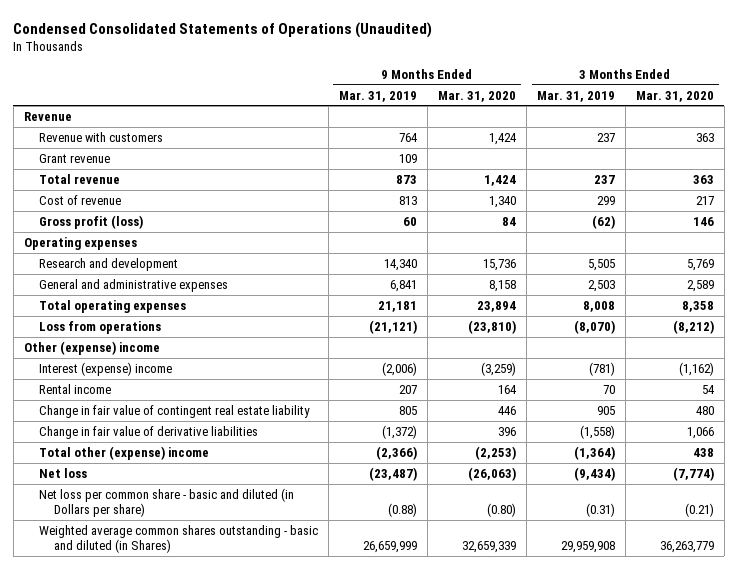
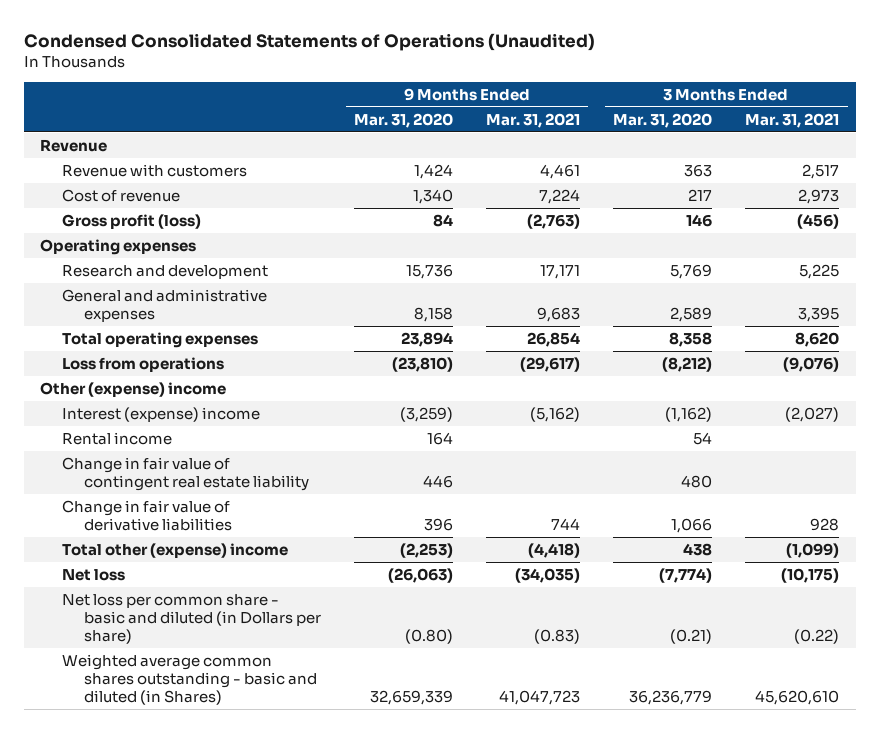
[338,90,417,102] Mar. 31, 2019 -> none
[536,90,615,102] Mar. 31, 2019 -> none
none -> [486,112,581,128] Mar. 31, 2021
none -> [745,112,840,128] Mar. 31, 2021
[38,153,110,163] Grant revenue -> none
[38,173,120,184] Total revenue -> none
[659,541,714,554] 36,263,779 -> [629,690,713,706] 36,236,779

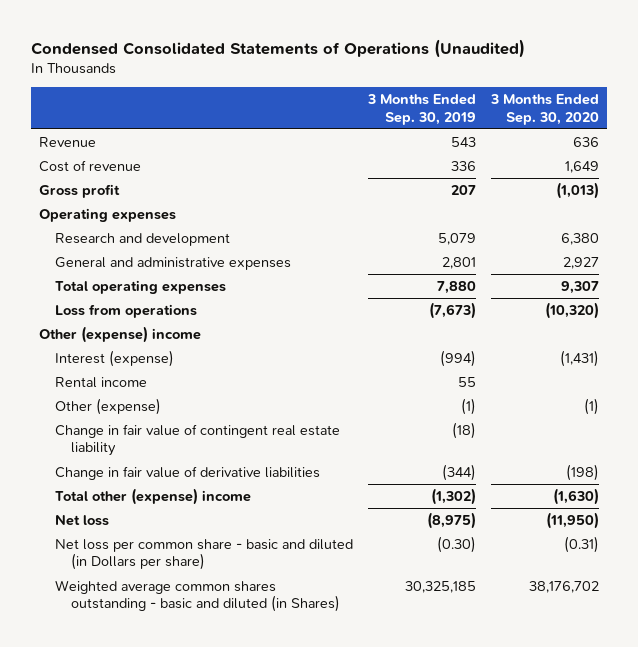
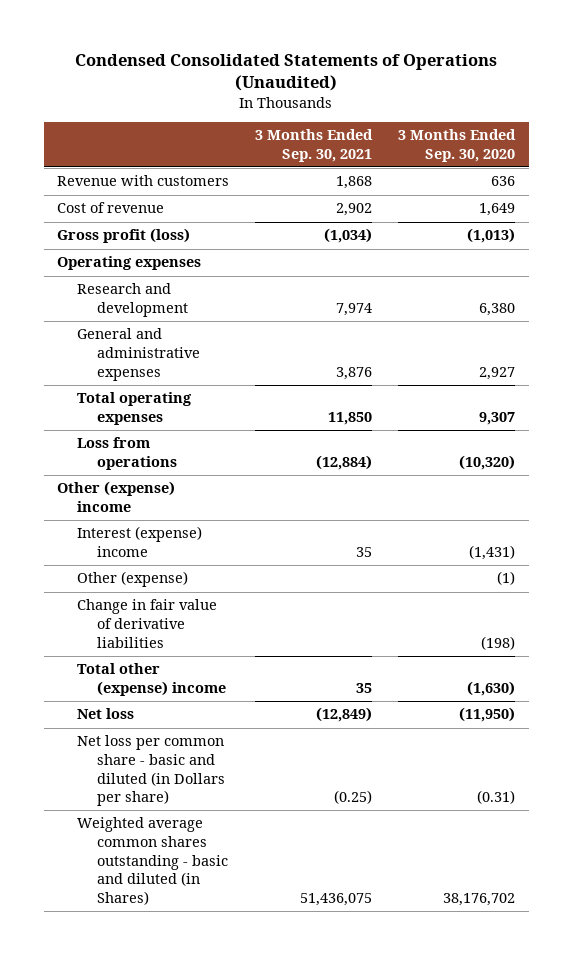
[367,94,477,125] 3 Months Ended Sep. 30, 2019 -> none
none -> [255,129,374,162] 3 Months Ended Sep. 30, 2021
[38,136,96,147] Revenue -> [56,175,229,187] Revenue with customers
[38,183,120,198] Gross profit -> [56,228,190,244] Gross profit (loss)
[55,376,148,388] Rental income -> none
[55,349,175,367] Interest (expense) -> [77,526,203,558] Interest (expense) income
[55,423,341,457] Change in fair value of contingent real estate liability -> none

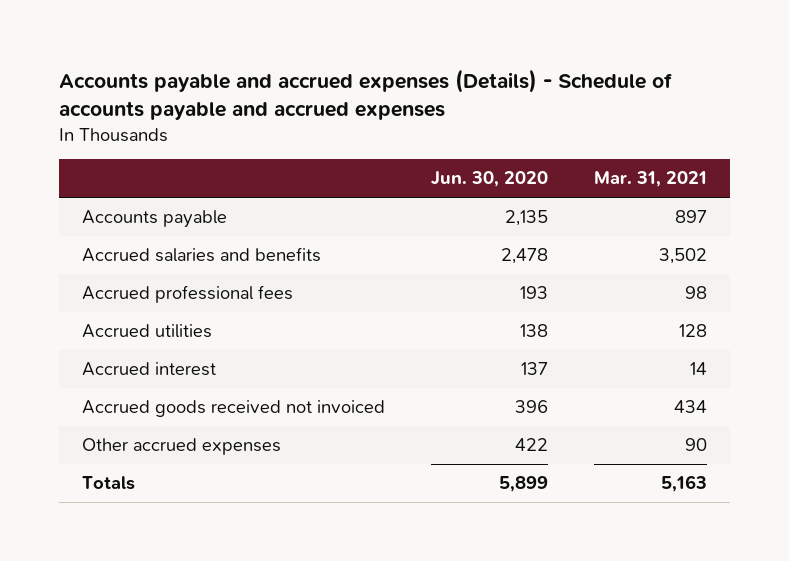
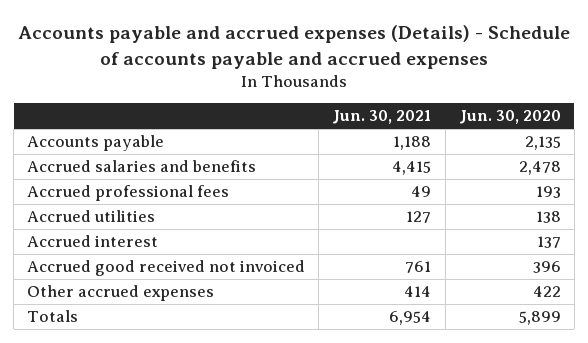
[593,171,707,188] Mar. 31, 2021 -> none
none -> [332,110,432,125] Jun. 30, 2021
[82,400,386,418] Accrued goods received not invoiced -> [27,260,306,277] Accrued good received not invoiced

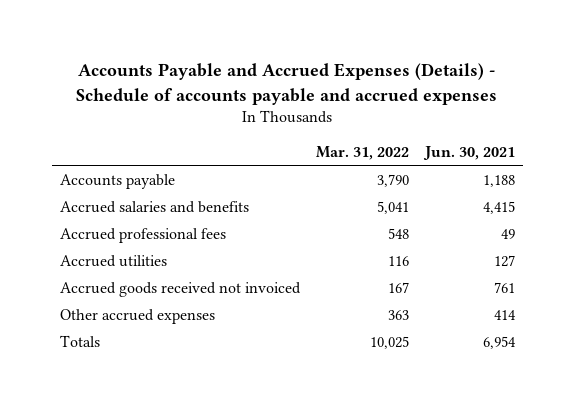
[17,25,570,69] Accounts payable and accrued expenses (Details) - Schedule of accounts payable and accrued expenses -> [76,63,498,105] Accounts Payable and Accrued Expenses (Details) - Schedule of accounts payable and accrued expenses
[458,110,561,125] Jun. 30, 2020 -> none
none -> [315,145,409,160] Mar. 31, 2022
[27,235,159,248] Accrued interest -> none
[27,260,306,277] Accrued good received not invoiced -> [59,281,301,297] Accrued goods received not invoiced

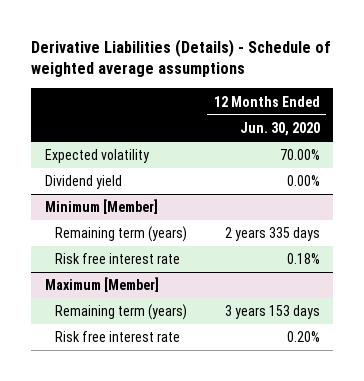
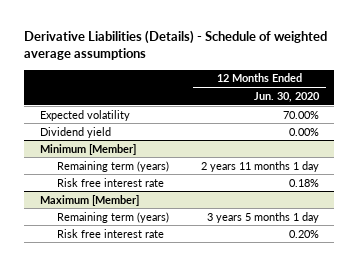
[224,227,320,242] 2 years 335 days -> [200,160,319,172] 2 years 11 months 1 day
[224,305,320,320] 3 years 153 days -> [206,211,319,223] 3 years 5 months 1 day

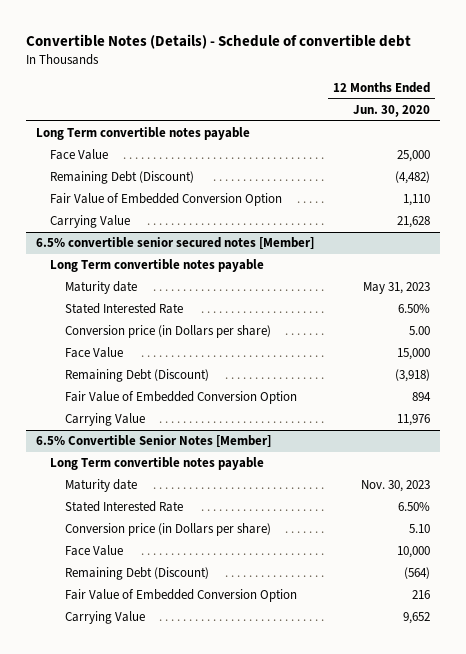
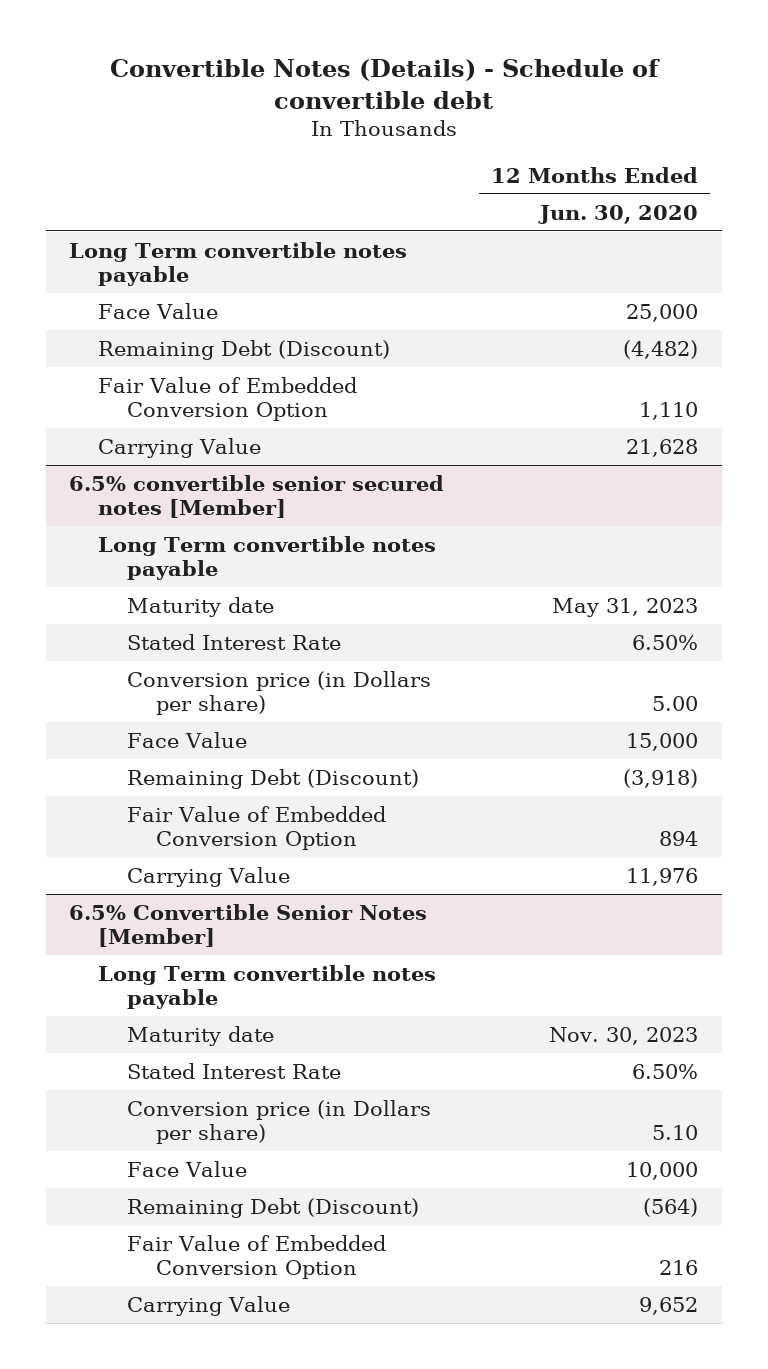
[65,303,184,315] Stated Interested Rate -> [127,633,342,650] Stated Interest Rate
[65,501,184,513] Stated Interested Rate -> [127,1062,342,1079] Stated Interest Rate

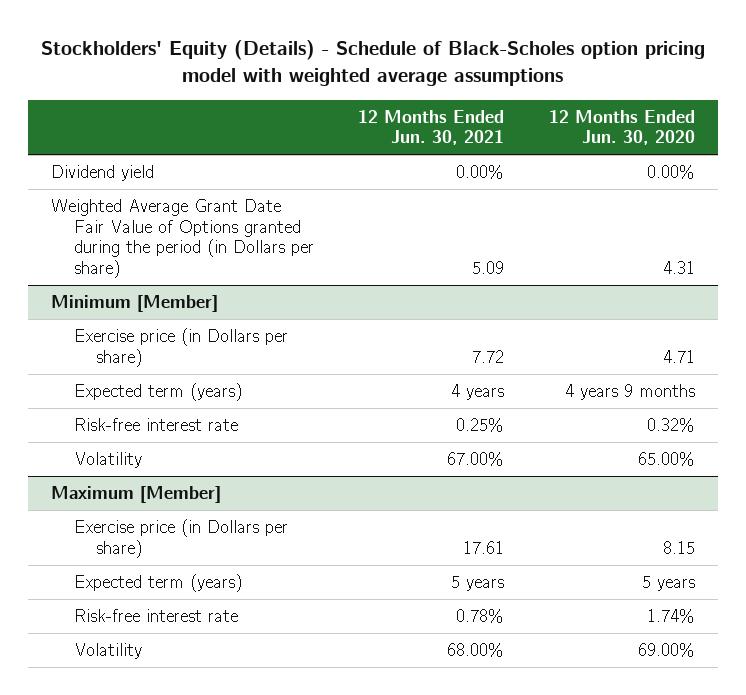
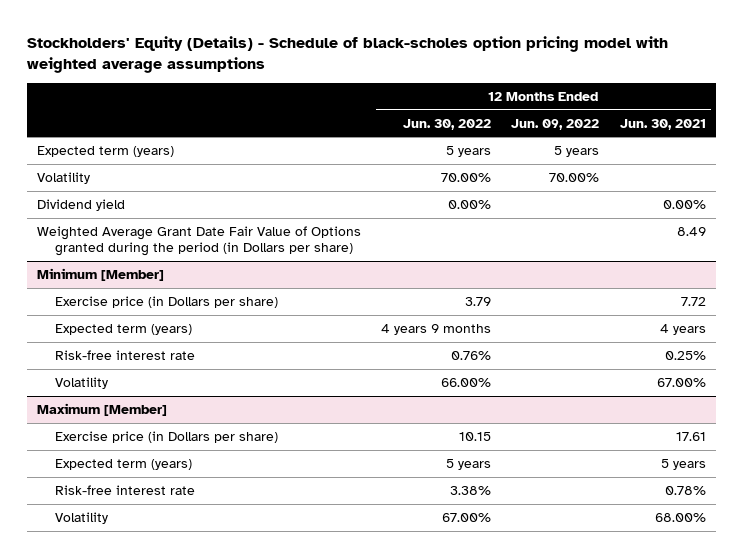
[40,40,705,87] Stockholders' Equity (Details) - Schedule of Black-Scholes option pricing model with weighted average assumptions -> [27,36,669,74] Stockholders' Equity (Details) - Schedule of black-scholes option pricing model with weighted average assumptions
[549,109,696,146] 12 Months Ended Jun. 30, 2020 -> none
none -> [403,118,492,130] Jun. 30, 2022
none -> [511,118,600,130] Jun. 09, 2022
none -> [37,145,175,157] Expected term (years)
none -> [37,171,91,184] Volatility
[472,260,505,274] 5.09 -> [676,226,706,236] 8.49

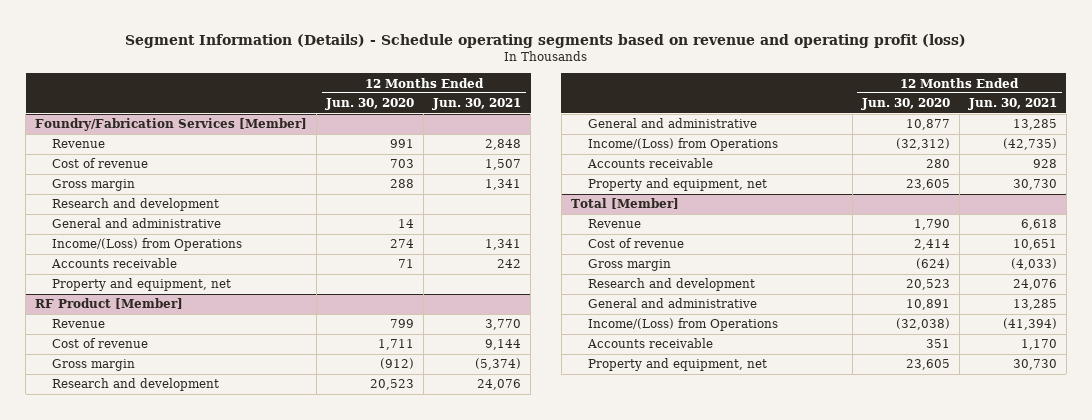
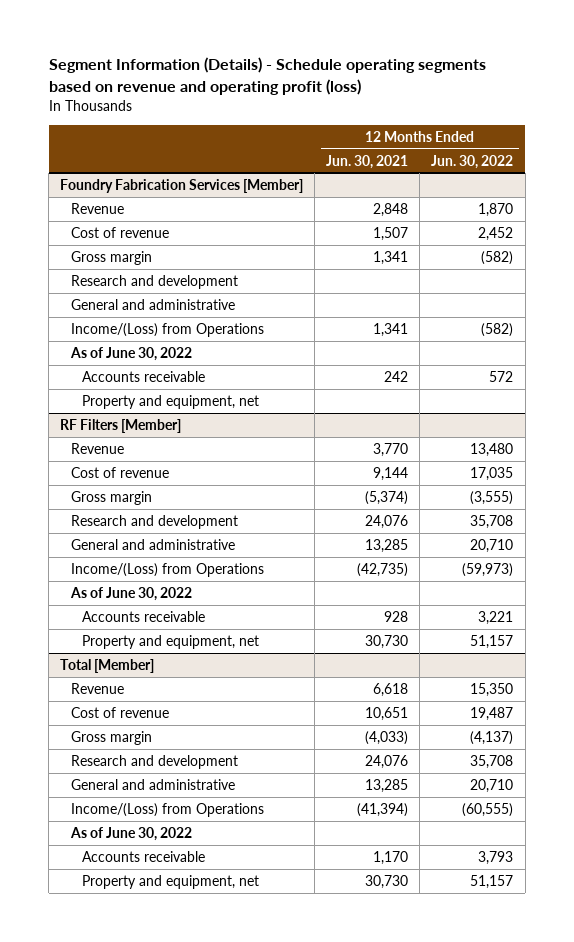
[325,98,415,111] Jun. 30, 2020 -> none
none -> [431,154,514,169] Jun. 30, 2022
[35,118,308,132] Foundry/Fabrication Services [Member] -> [60,178,304,193] Foundry Fabrication Services [Member]
none -> [69,346,192,361] As of June 30, 2022
[35,298,184,310] RF Product [Member] -> [60,418,182,433] RF Filters [Member]
none -> [69,586,192,601] As of June 30, 2022
none -> [69,826,192,841] As of June 30, 2022

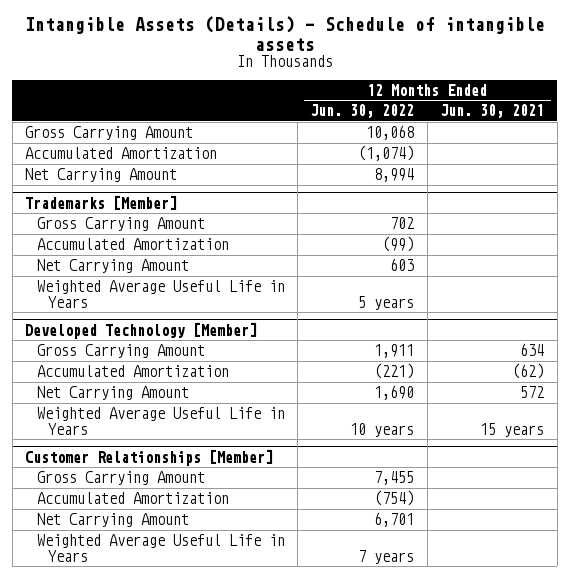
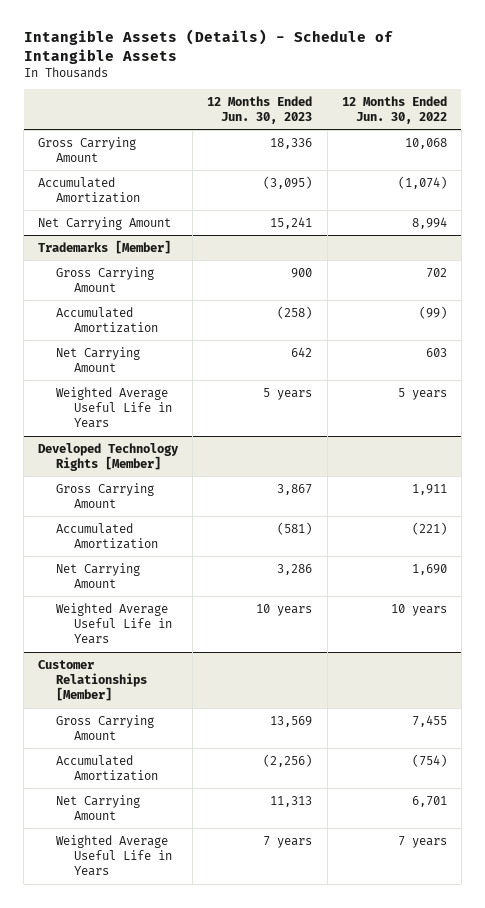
[24,16,545,51] Intangible Assets (Details) - Schedule of intangible assets -> [23,29,393,64] Intangible Assets (Details) - Schedule of Intangible Assets
[440,104,545,119] Jun. 30, 2021 -> none
none -> [207,95,313,125] 12 Months Ended Jun. 30, 2023
[24,321,257,339] Developed Technology [Member] -> [38,442,180,472] Developed Technology Rights [Member]

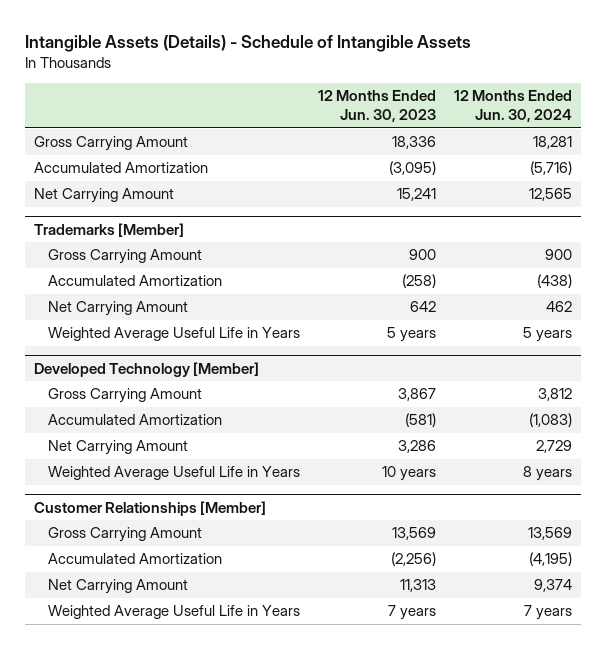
[341,95,447,125] 12 Months Ended Jun. 30, 2022 -> none
none -> [454,90,573,123] 12 Months Ended Jun. 30, 2024
[38,442,180,472] Developed Technology Rights [Member] -> [33,361,259,377] Developed Technology [Member]

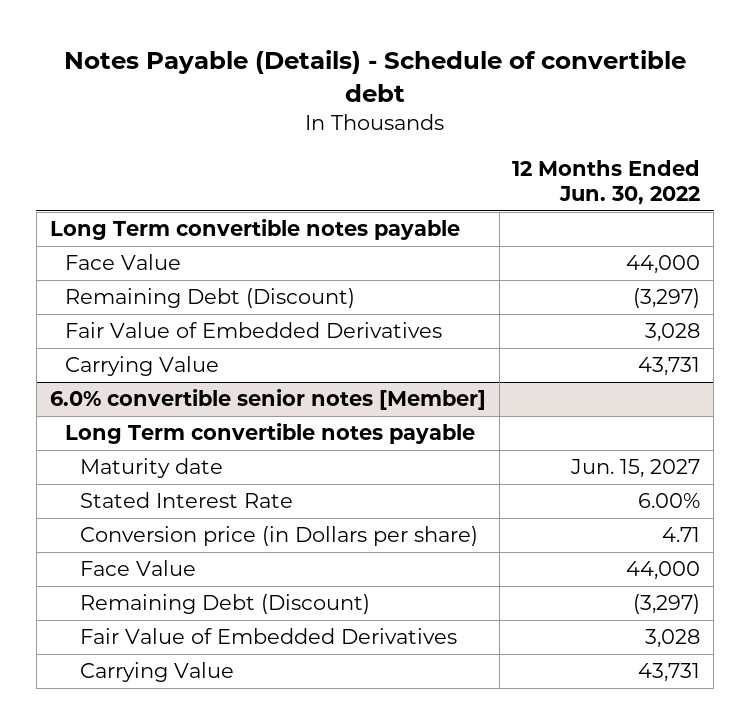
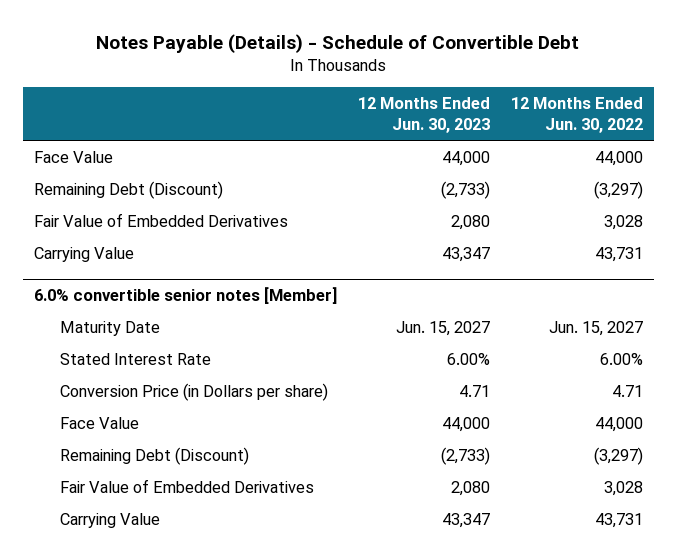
[64,50,687,102] Notes Payable (Details) - Schedule of convertible debt -> [96,33,580,53] Notes Payable (Details) - Schedule of Convertible Debt
none -> [358,97,491,133] 12 Months Ended Jun. 30, 2023
[49,219,460,241] Long Term convertible notes payable -> none
[64,423,475,445] Long Term convertible notes payable -> none
[79,458,223,479] Maturity date -> [59,320,160,336] Maturity Date
[79,526,478,547] Conversion price (in Dollars per share) -> [59,382,328,401] Conversion Price (in Dollars per share)

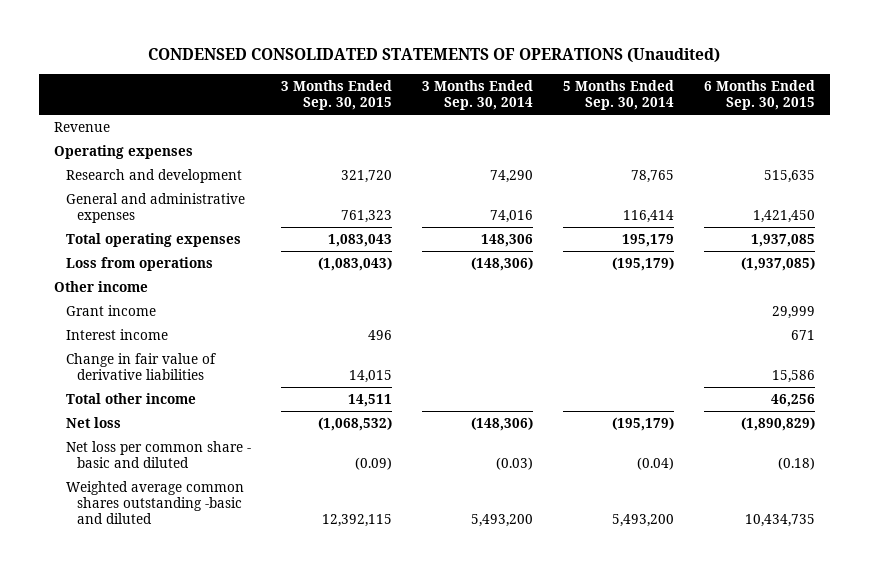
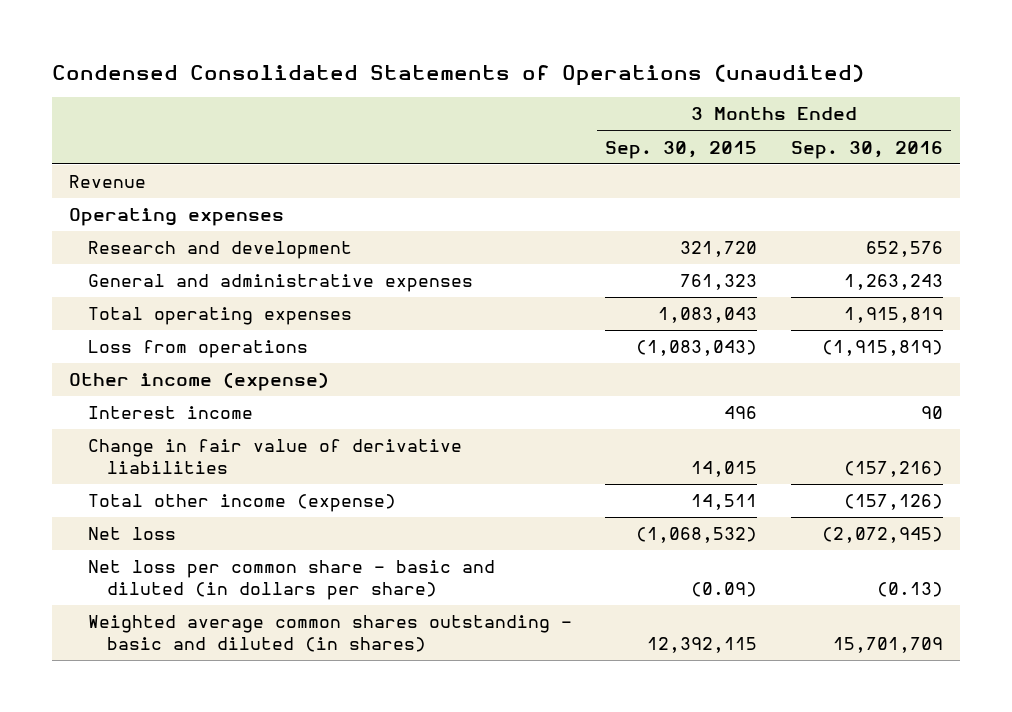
[148,48,721,64] CONDENSED CONSOLIDATED STATEMENTS OF OPERATIONS (Unaudited) -> [52,63,865,86] Condensed Consolidated Statements of Operations (unaudited)
[421,79,533,111] 3 Months Ended Sep. 30, 2014 -> none
[562,79,674,111] 5 Months Ended Sep. 30, 2014 -> none
[703,79,815,111] 6 Months Ended Sep. 30, 2015 -> none
none -> [790,140,943,159] Sep. 30, 2016
[65,304,156,316] Grant income -> none
[54,280,149,292] Other income -> [69,372,330,392] Other income (expense)
[65,392,196,404] Total other income -> [87,494,396,513] Total other income (expense)
[65,440,251,469] Net loss per common share - basic and diluted -> [87,560,495,600] Net loss per common share - basic and diluted (in dollars per share)
[65,480,244,525] Weighted average common shares outstanding -basic and diluted -> [87,615,572,652] Weighted average common shares outstanding - basic and diluted (in shares)

